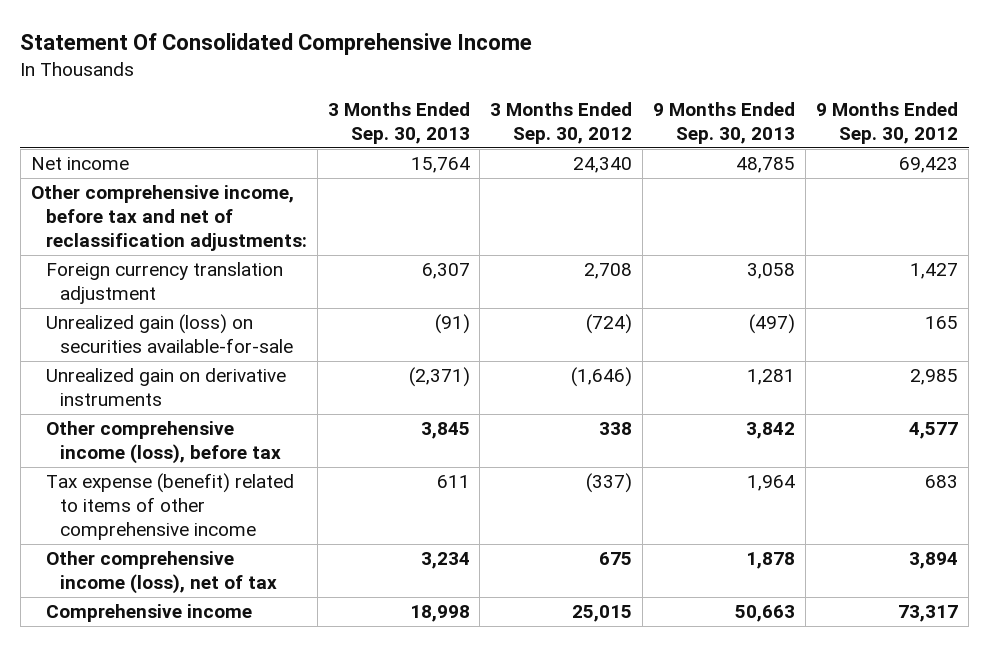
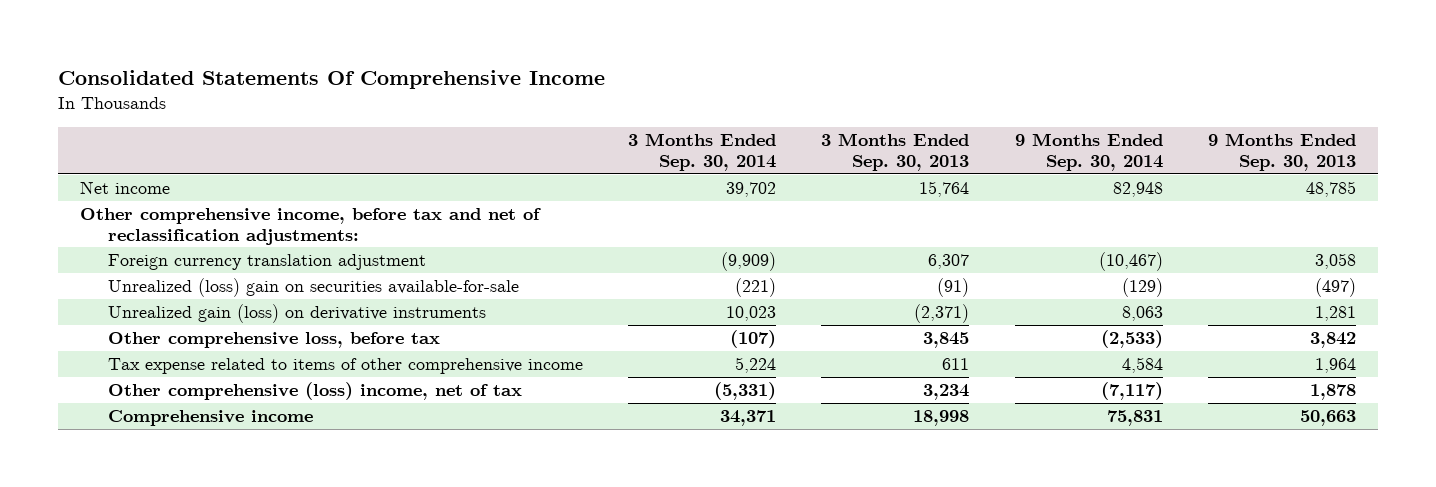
[20,33,533,56] Statement Of Consolidated Comprehensive Income -> [57,70,605,90] Consolidated Statements Of Comprehensive Income
[490,102,633,144] 3 Months Ended Sep. 30, 2012 -> none
[816,102,959,144] 9 Months Ended Sep. 30, 2012 -> none
none -> [628,133,777,171] 3 Months Ended Sep. 30, 2014
none -> [1014,133,1163,171] 9 Months Ended Sep. 30, 2014
[45,314,294,354] Unrealized gain (loss) on securities available-for-sale -> [108,278,520,298] Unrealized (loss) gain on securities available-for-sale
[45,368,286,407] Unrealized gain on derivative instruments -> [108,304,487,324] Unrealized gain (loss) on derivative instruments
[45,421,282,465] Other comprehensive income (loss), before tax -> [108,332,441,349] Other comprehensive loss, before tax
[45,473,294,540] Tax expense (benefit) related to items of other comprehensive income -> [108,358,584,375] Tax expense related to items of other comprehensive income
[45,551,278,595] Other comprehensive income (loss), net of tax -> [108,382,523,401] Other comprehensive (loss) income, net of tax

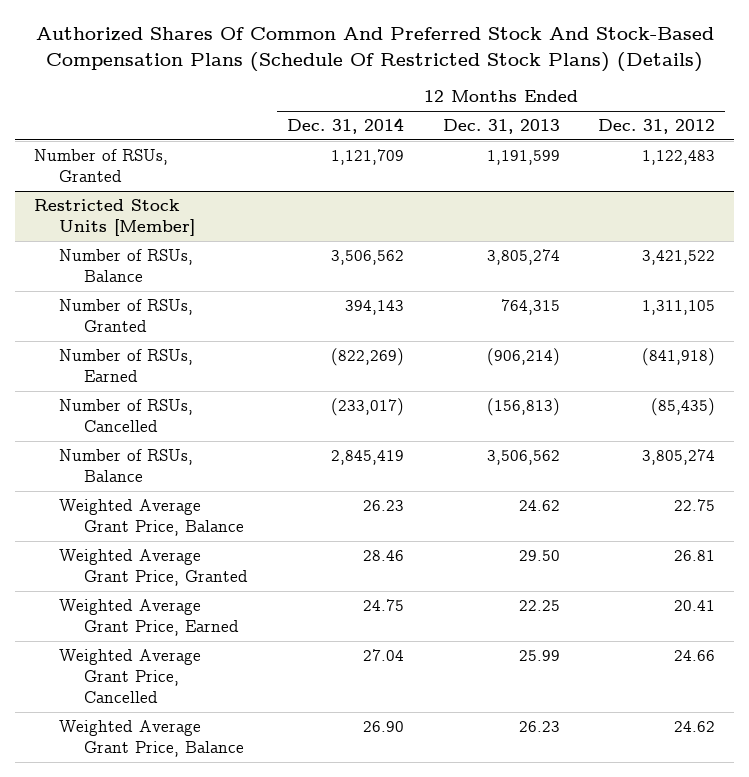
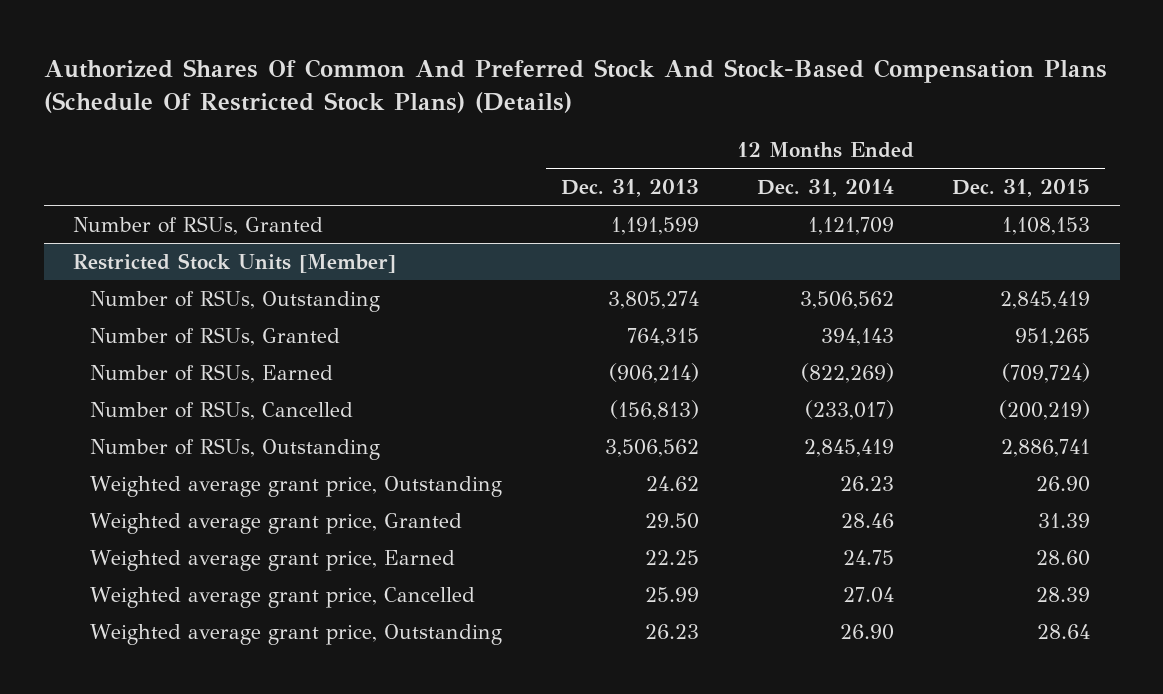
[598,119,716,135] Dec. 31, 2012 -> none
none -> [952,178,1091,197] Dec. 31, 2015
[59,249,194,283] Number of RSUs, Balance -> [90,289,381,312] Number of RSUs, Outstanding
[59,449,194,483] Number of RSUs, Balance -> [90,437,381,460] Number of RSUs, Outstanding
[59,499,245,537] Weighted Average Grant Price, Balance -> [90,475,503,497] Weighted average grant price, Outstanding
[59,549,249,587] Weighted Average Grant Price, Granted -> [90,512,463,534] Weighted average grant price, Granted
[59,599,240,637] Weighted Average Grant Price, Earned -> [90,549,456,571] Weighted average grant price, Earned
[59,649,202,704] Weighted Average Grant Price, Cancelled -> [90,586,476,608] Weighted average grant price, Cancelled
[59,720,245,758] Weighted Average Grant Price, Balance -> [90,623,503,645] Weighted average grant price, Outstanding

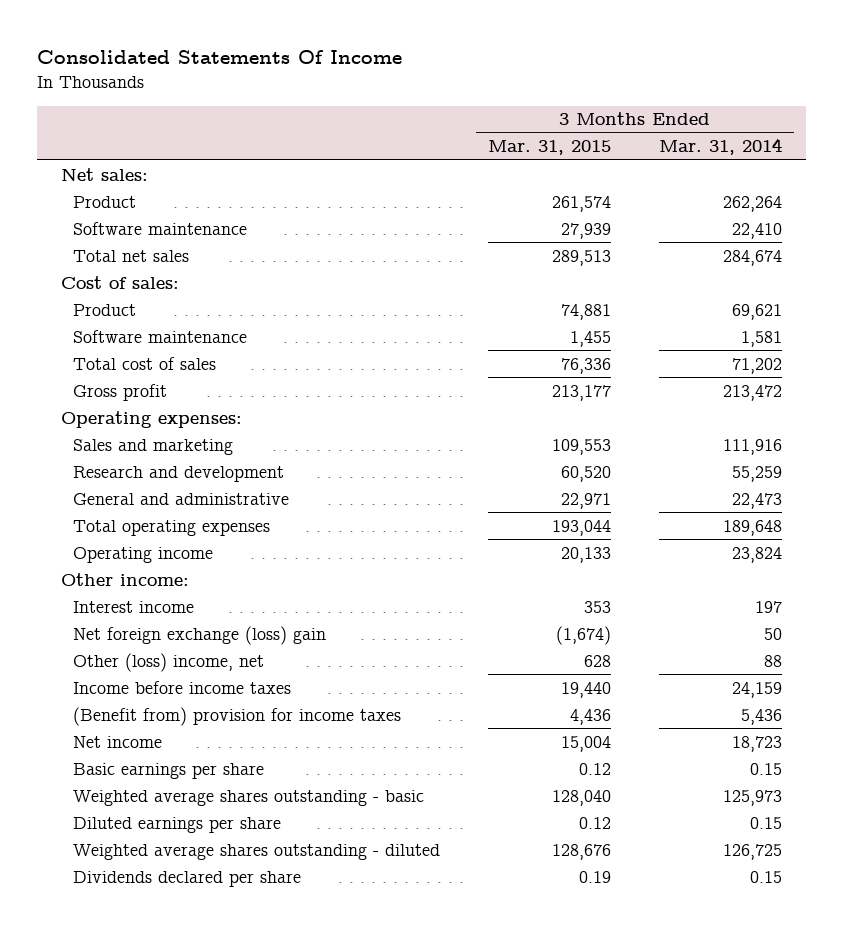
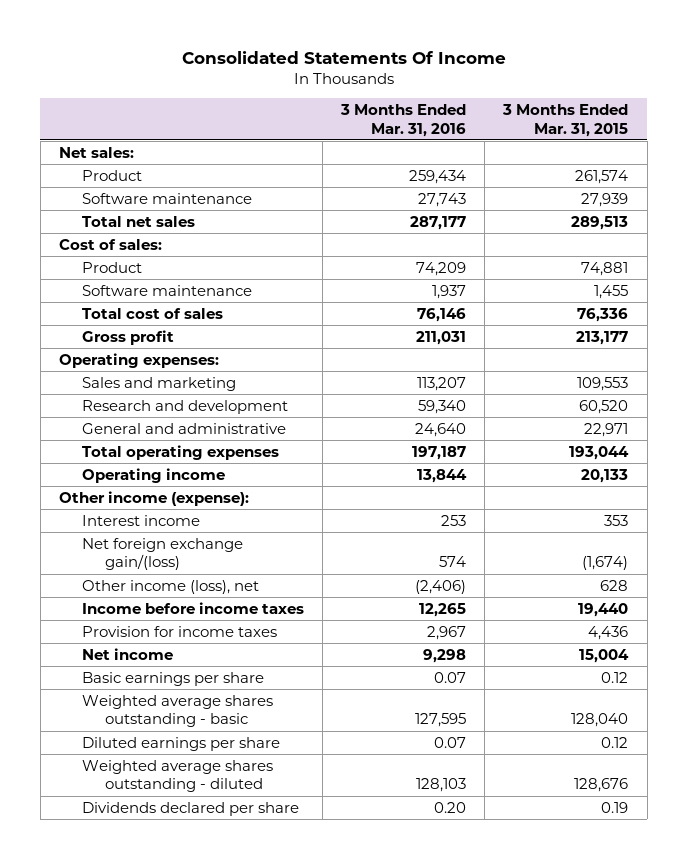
[659,138,783,156] Mar. 31, 2014 -> none
none -> [340,104,467,137] 3 Months Ended Mar. 31, 2016
[61,572,190,586] Other income: -> [59,490,250,506] Other income (expense):
[73,625,327,645] Net foreign exchange (loss) gain -> [81,537,243,571] Net foreign exchange gain/(loss)
[73,652,265,672] Other (loss) income, net -> [81,579,259,594] Other income (loss), net
[73,706,402,726] (Benefit from) provision for income taxes -> [81,625,277,637] Provision for income taxes

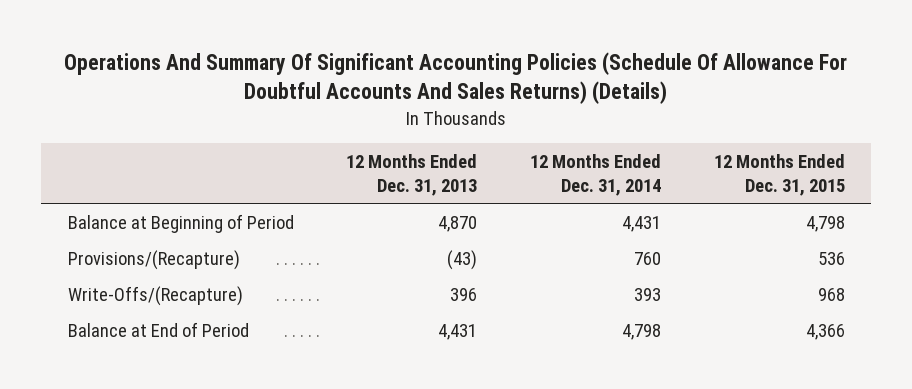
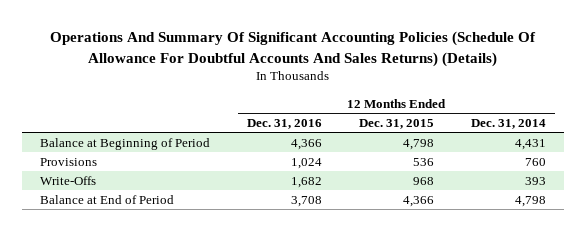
[346,154,478,196] 12 Months Ended Dec. 31, 2013 -> none
none -> [246,119,322,130] Dec. 31, 2016
[67,249,240,270] Provisions/(Recapture) -> [40,157,98,166] Provisions
[67,285,243,306] Write-Offs/(Recapture) -> [40,175,97,185] Write-Offs

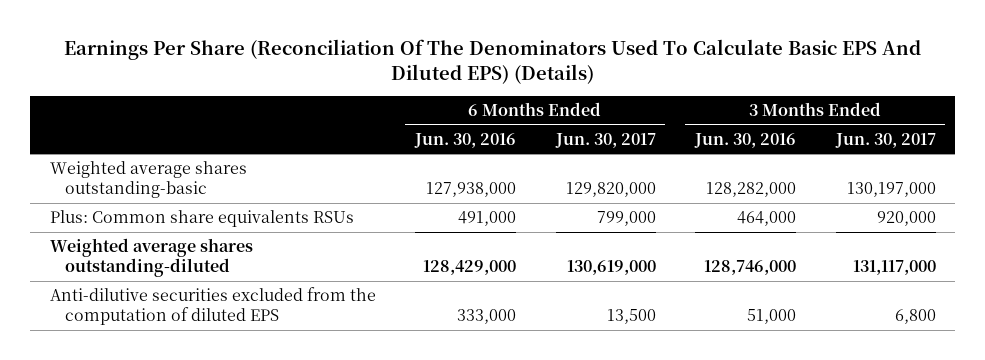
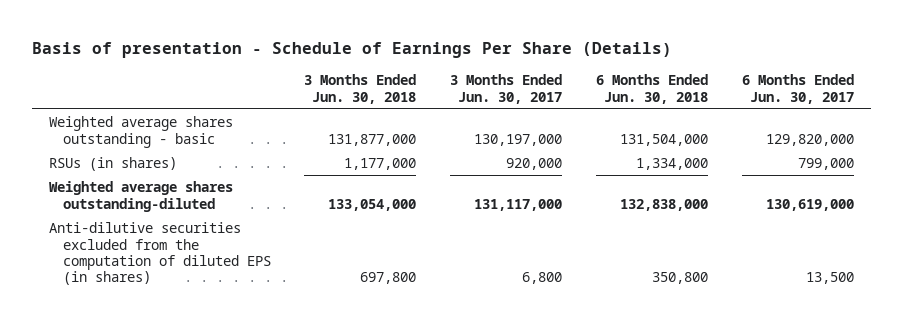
[63,38,921,84] Earnings Per Share (Reconciliation Of The Denominators Used To Calculate Basic EPS And Diluted EPS) (Details) -> [32,42,673,59] Basis of presentation - Schedule of Earnings Per Share (Details)
[414,132,517,148] Jun. 30, 2016 -> none
[694,132,797,148] Jun. 30, 2016 -> none
none -> [304,74,417,104] 3 Months Ended Jun. 30, 2018
none -> [596,74,709,104] 6 Months Ended Jun. 30, 2018
[49,161,247,199] Weighted average shares outstanding-basic -> [49,116,234,148] Weighted average shares outstanding - basic
[49,210,354,228] Plus: Common share equivalents RSUs -> [49,157,178,172] RSUs (in shares)
[49,287,376,326] Anti-dilutive securities excluded from the computation of diluted EPS -> [49,222,271,286] Anti-dilutive securities excluded from the computation of diluted EPS (in shares)

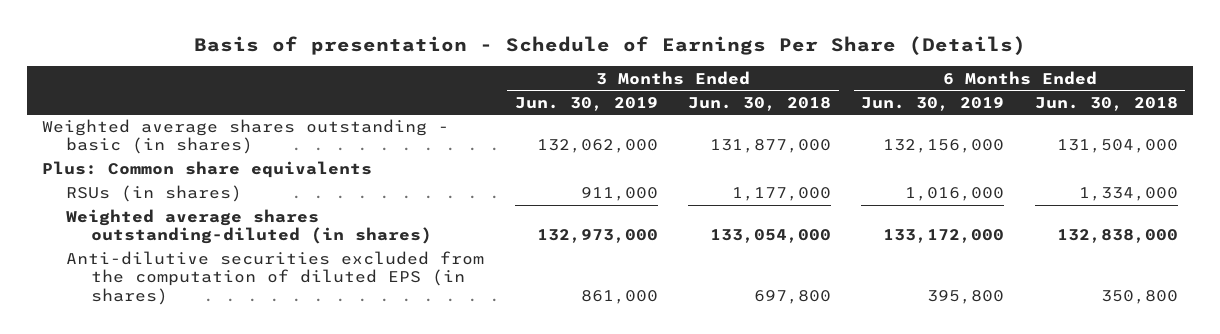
[450,74,563,104] 3 Months Ended Jun. 30, 2017 -> none
[741,74,854,104] 6 Months Ended Jun. 30, 2017 -> none
none -> [514,96,658,111] Jun. 30, 2019
none -> [861,96,1005,111] Jun. 30, 2019
[49,116,234,148] Weighted average shares outstanding - basic -> [41,119,449,155] Weighted average shares outstanding - basic (in shares)
none -> [41,161,372,179] Plus: Common share equivalents
[49,181,234,212] Weighted average shares outstanding-diluted -> [66,209,432,245] Weighted average shares outstanding-diluted (in shares)

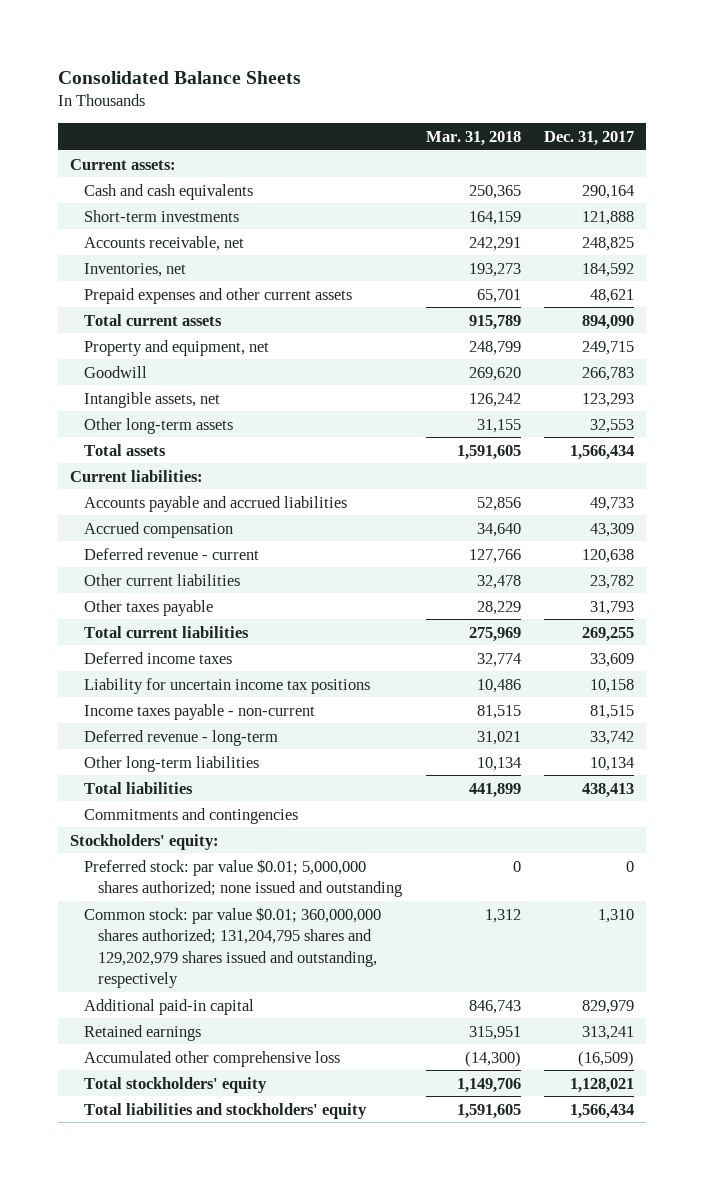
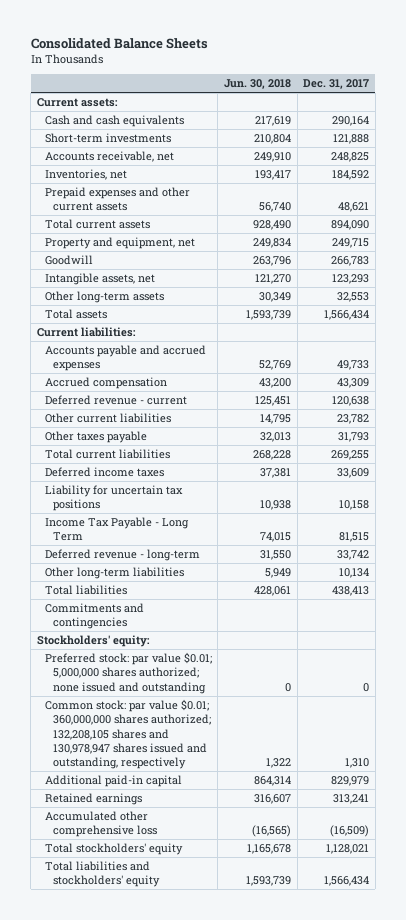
[425,130,521,146] Mar. 31, 2018 -> none
none -> [223,79,291,90] Jun. 30, 2018
[83,495,347,512] Accounts payable and accrued liabilities -> [44,345,206,372] Accounts payable and accrued expenses
[83,677,370,694] Liability for uncertain income tax positions -> [44,485,183,512] Liability for uncertain tax positions
[83,703,315,720] Income taxes payable - non-current -> [44,517,189,542] Income Tax Payable - Long Term
[83,906,381,989] Common stock: par value $0.01; 360,000,000 shares authorized; 131,204,795 shares and 129,202,979 shares issued and outstanding, respectively -> [44,699,212,770] Common stock: par value $0.01; 360,000,000 shares authorized; 132,208,105 shares and 130,978,947 shares issued and outstanding, respectively

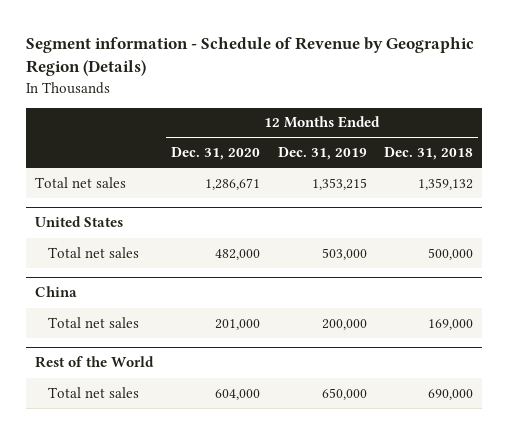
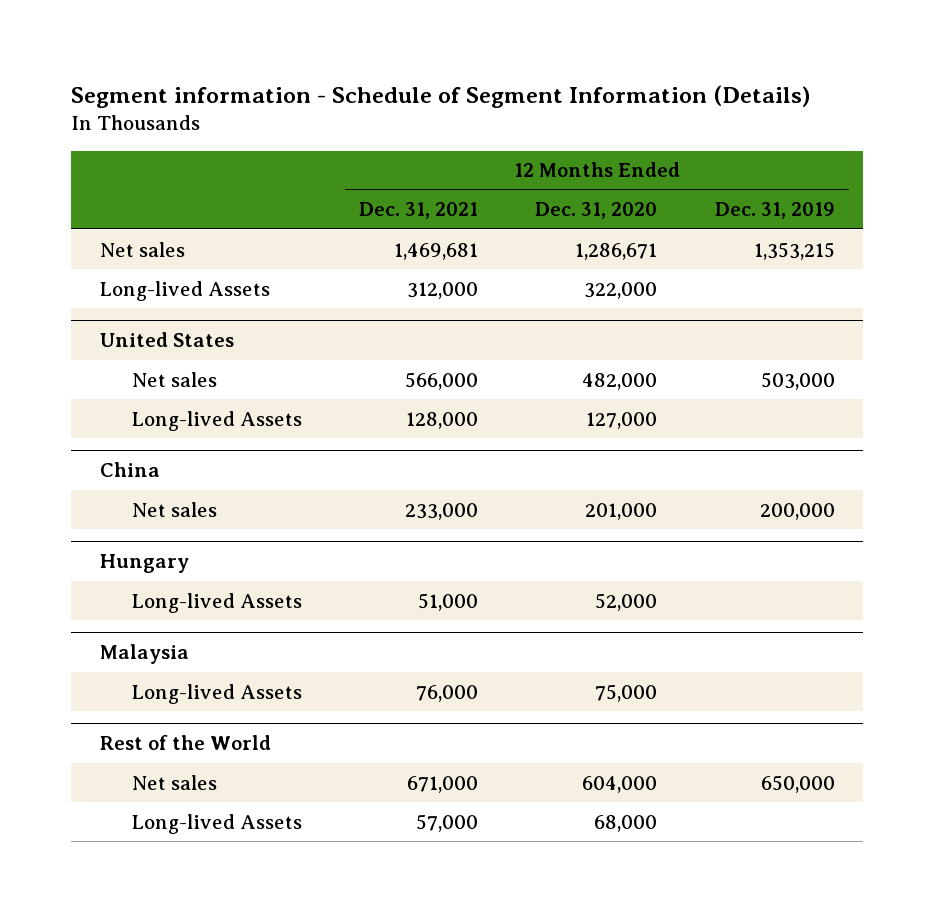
[25,37,474,77] Segment information - Schedule of Revenue by Geographic Region (Details) -> [71,84,811,108] Segment information - Schedule of Segment Information (Details)
[384,147,474,161] Dec. 31, 2018 -> none
none -> [359,202,479,220] Dec. 31, 2021
[34,176,126,188] Total net sales -> [99,241,185,257] Net sales
none -> [99,280,270,301] Long-lived Assets
[47,246,139,258] Total net sales -> [131,371,217,387] Net sales
none -> [131,410,302,431] Long-lived Assets
[47,316,139,328] Total net sales -> [131,501,217,517] Net sales
none -> [99,554,189,574] Hungary
none -> [131,592,302,613] Long-lived Assets
none -> [99,644,189,665] Malaysia
none -> [131,683,302,704] Long-lived Assets
[47,386,139,398] Total net sales -> [131,774,217,790] Net sales
none -> [131,813,302,834] Long-lived Assets

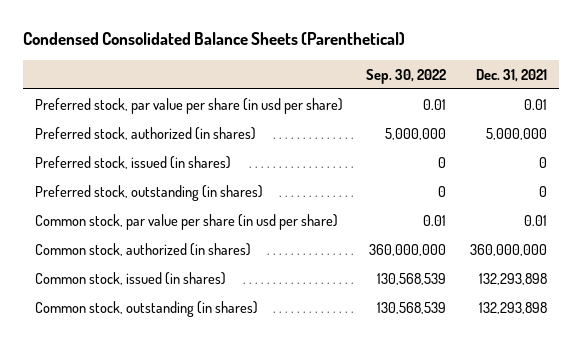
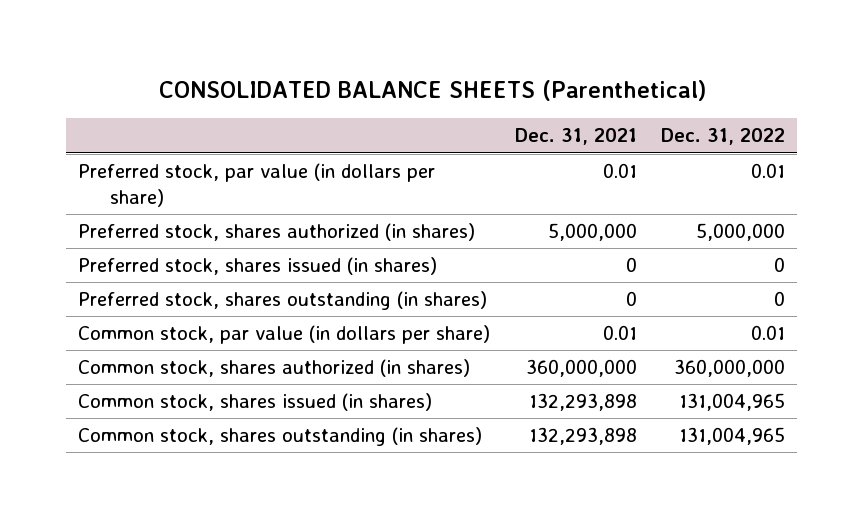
[22,32,405,46] Condensed Consolidated Balance Sheets (Parenthetical) -> [158,79,706,101] CONSOLIDATED BALANCE SHEETS (Parenthetical)
[366,68,447,84] Sep. 30, 2022 -> none
none -> [661,128,786,146] Dec. 31, 2022
[34,97,343,114] Preferred stock, par value per share (in usd per share) -> [78,163,436,208] Preferred stock, par value (in dollars per share)
[34,126,256,140] Preferred stock, authorized (in shares) -> [78,223,476,242] Preferred stock, shares authorized (in shares)
[34,155,231,169] Preferred stock, issued (in shares) -> [78,257,438,276] Preferred stock, shares issued (in shares)
[34,184,263,201] Preferred stock, outstanding (in shares) -> [78,291,488,311] Preferred stock, shares outstanding (in shares)
[34,213,338,230] Common stock, par value per share (in usd per share) -> [78,325,491,345] Common stock, par value (in dollars per share)
[34,242,251,256] Common stock, authorized (in shares) -> [78,359,471,378] Common stock, shares authorized (in shares)
[34,271,226,285] Common stock, issued (in shares) -> [78,393,433,412] Common stock, shares issued (in shares)
[34,300,258,317] Common stock, outstanding (in shares) -> [78,427,483,447] Common stock, shares outstanding (in shares)

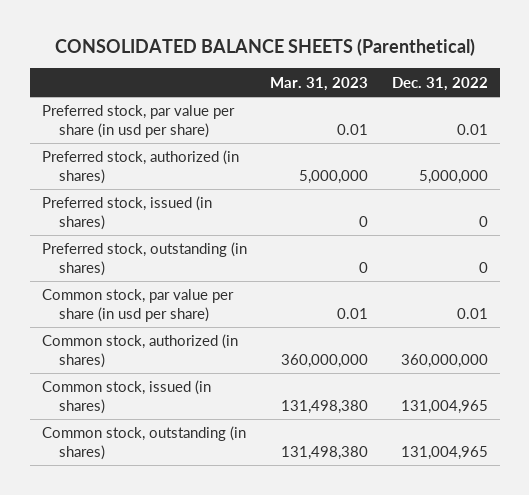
[514,128,637,146] Dec. 31, 2021 -> none
none -> [270,76,369,91] Mar. 31, 2023
[78,163,436,208] Preferred stock, par value (in dollars per share) -> [41,105,235,138] Preferred stock, par value per share (in usd per share)
[78,223,476,242] Preferred stock, shares authorized (in shares) -> [41,150,239,184] Preferred stock, authorized (in shares)
[78,257,438,276] Preferred stock, shares issued (in shares) -> [41,196,212,230] Preferred stock, issued (in shares)
[78,291,488,311] Preferred stock, shares outstanding (in shares) -> [41,242,247,276] Preferred stock, outstanding (in shares)
[78,325,491,345] Common stock, par value (in dollars per share) -> [41,289,234,322] Common stock, par value per share (in usd per share)
[78,359,471,378] Common stock, shares authorized (in shares) -> [41,334,238,368] Common stock, authorized (in shares)
[78,393,433,412] Common stock, shares issued (in shares) -> [41,380,211,414] Common stock, issued (in shares)
[78,427,483,447] Common stock, shares outstanding (in shares) -> [41,426,246,460] Common stock, outstanding (in shares)

